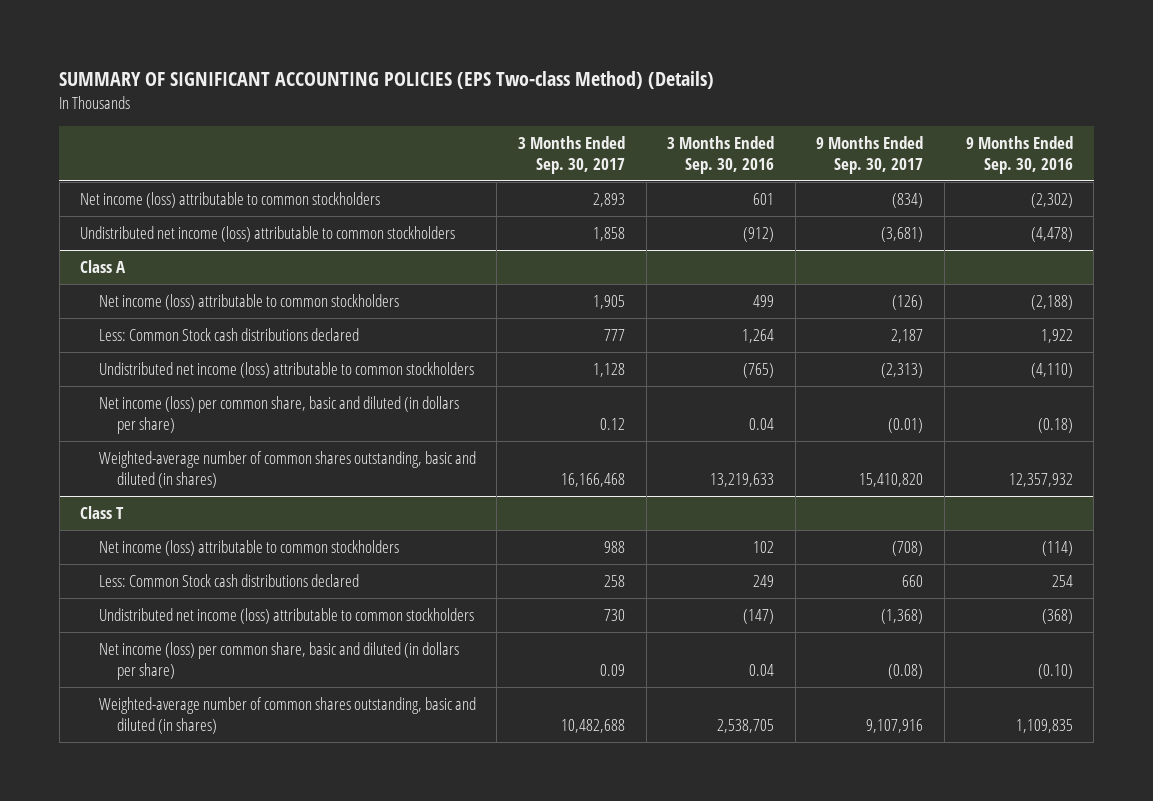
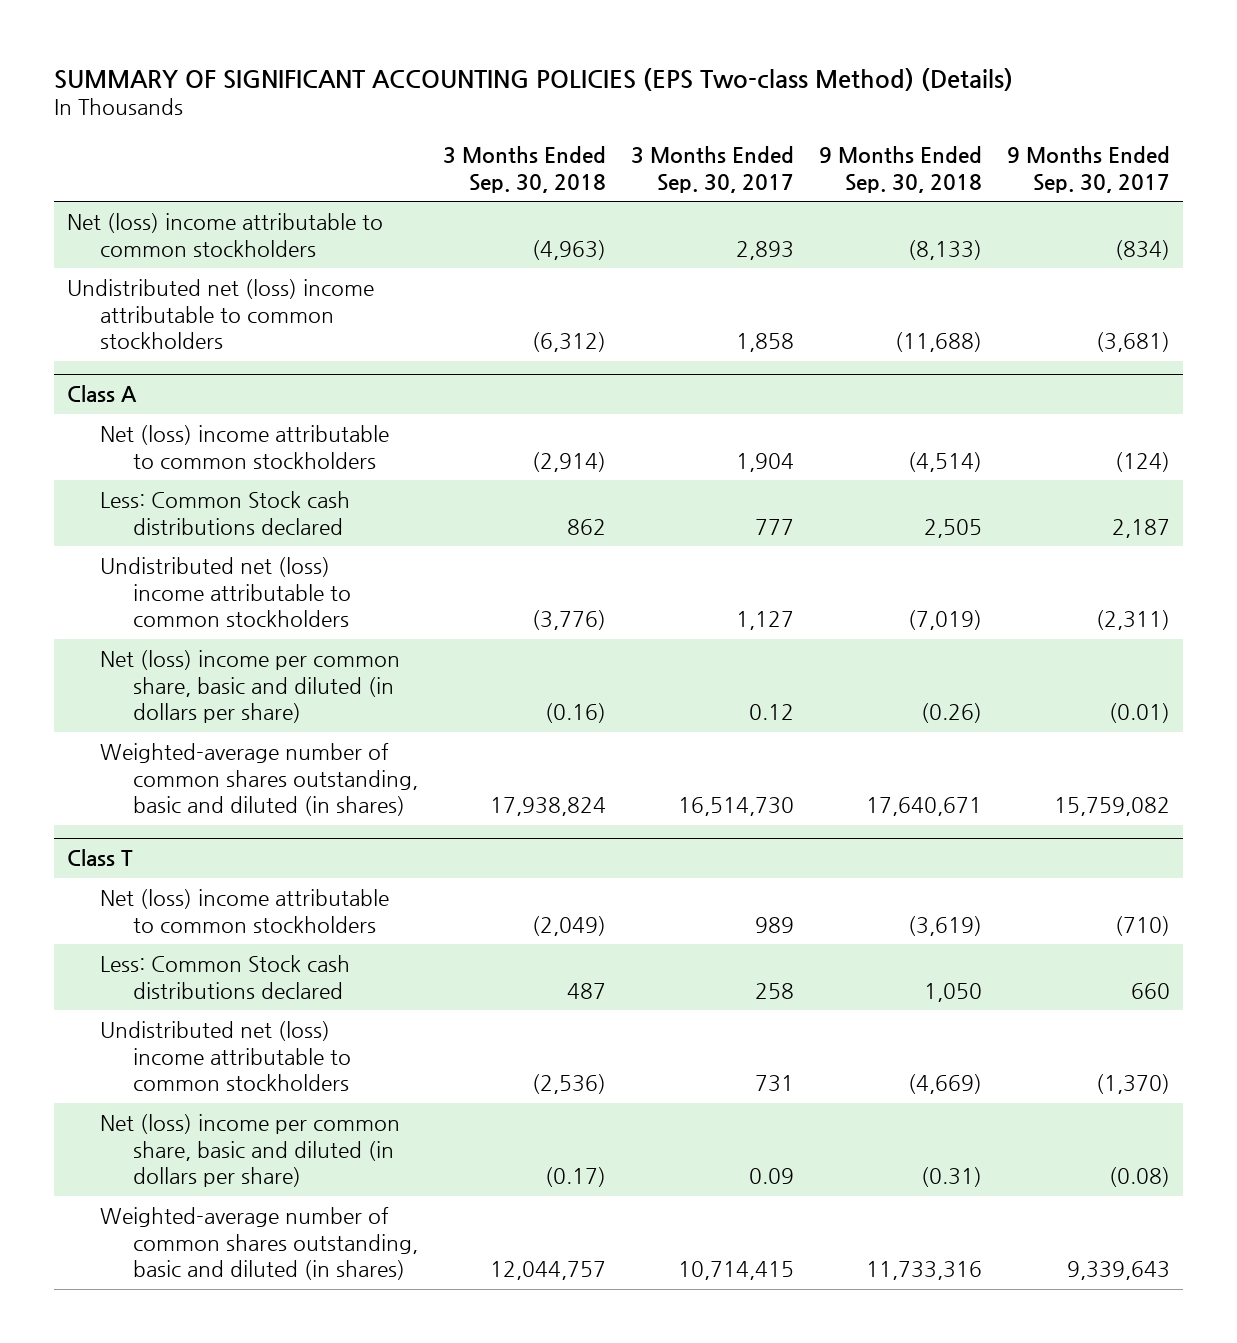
[667,135,775,174] 3 Months Ended Sep. 30, 2016 -> none
[965,135,1073,174] 9 Months Ended Sep. 30, 2016 -> none
none -> [442,146,606,193] 3 Months Ended Sep. 30, 2018
none -> [819,146,983,193] 9 Months Ended Sep. 30, 2018
[80,192,381,209] Net income (loss) attributable to common stockholders -> [66,213,383,257] Net (loss) income attributable to common stockholders
[80,226,456,243] Undistributed net income (loss) attributable to common stockholders -> [66,279,374,349] Undistributed net (loss) income attributable to common stockholders
[98,294,399,311] Net income (loss) attributable to common stockholders -> [99,425,389,469] Net (loss) income attributable to common stockholders
[592,295,625,310] 1,905 -> [736,452,795,472] 1,904
[892,295,924,311] (126) -> [1115,451,1171,472] (124)
[98,362,474,379] Undistributed net income (loss) attributable to common stockholders -> [99,557,351,627] Undistributed net (loss) income attributable to common stockholders
[592,363,625,378] 1,128 -> [736,610,795,630] 1,127
[881,363,924,379] (2,313) -> [1096,609,1171,630] (2,311)
[98,396,459,434] Net income (loss) per common share, basic and diluted (in dollars per share) -> [99,650,400,723] Net (loss) income per common share, basic and diluted (in dollars per share)
[560,472,625,487] 16,166,468 -> [678,796,795,816] 16,514,730
[859,472,924,487] 15,410,820 -> [1054,796,1171,816] 15,759,082
[98,540,399,557] Net income (loss) attributable to common stockholders -> [99,889,389,933] Net (loss) income attributable to common stockholders
[603,541,625,554] 988 -> [755,916,795,933] 989
[892,541,924,557] (708) -> [1115,915,1171,936] (710)
[98,608,474,625] Undistributed net income (loss) attributable to common stockholders -> [99,1021,351,1091] Undistributed net (loss) income attributable to common stockholders
[603,609,625,622] 730 -> [755,1074,795,1092] 731
[881,609,924,625] (1,368) -> [1096,1073,1171,1094] (1,370)
[98,642,459,680] Net income (loss) per common share, basic and diluted (in dollars per share) -> [99,1114,400,1187] Net (loss) income per common share, basic and diluted (in dollars per share)
[560,718,625,733] 10,482,688 -> [678,1260,795,1280] 10,714,415
[866,718,924,733] 9,107,916 -> [1067,1260,1171,1280] 9,339,643

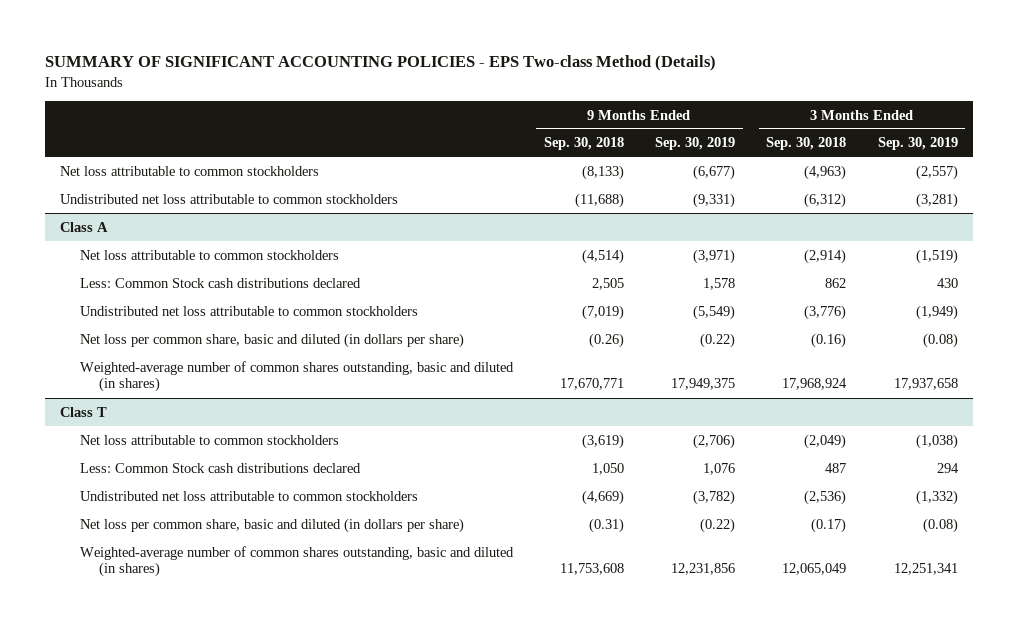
[54,67,1014,91] SUMMARY OF SIGNIFICANT ACCOUNTING POLICIES (EPS Two-class Method) (Details) -> [44,55,716,72] SUMMARY OF SIGNIFICANT ACCOUNTING POLICIES - EPS Two-class Method (Details)
[631,146,795,193] 3 Months Ended Sep. 30, 2017 -> none
[1007,146,1171,193] 9 Months Ended Sep. 30, 2017 -> none
none -> [655,137,736,151] Sep. 30, 2019
none -> [877,137,958,151] Sep. 30, 2019
[66,213,383,257] Net (loss) income attributable to common stockholders -> [60,165,320,176] Net loss attributable to common stockholders
[66,279,374,349] Undistributed net (loss) income attributable to common stockholders -> [60,193,399,204] Undistributed net loss attributable to common stockholders
[99,425,389,469] Net (loss) income attributable to common stockholders -> [79,249,339,260] Net loss attributable to common stockholders
[99,557,351,627] Undistributed net (loss) income attributable to common stockholders -> [79,305,418,316] Undistributed net loss attributable to common stockholders
[99,650,400,723] Net (loss) income per common share, basic and diluted (in dollars per share) -> [79,332,464,348] Net loss per common share, basic and diluted (in dollars per share)
[489,796,606,816] 17,938,824 -> [782,378,848,391] 17,968,924
[866,796,983,816] 17,640,671 -> [559,378,624,391] 17,670,771
[99,889,389,933] Net (loss) income attributable to common stockholders -> [79,434,339,445] Net loss attributable to common stockholders
[99,1021,351,1091] Undistributed net (loss) income attributable to common stockholders -> [79,490,418,501] Undistributed net loss attributable to common stockholders
[99,1114,400,1187] Net (loss) income per common share, basic and diluted (in dollars per share) -> [79,517,464,533] Net loss per common share, basic and diluted (in dollars per share)
[489,1260,606,1280] 12,044,757 -> [782,563,847,576] 12,065,049
[866,1260,983,1280] 11,733,316 -> [559,563,624,576] 11,753,608

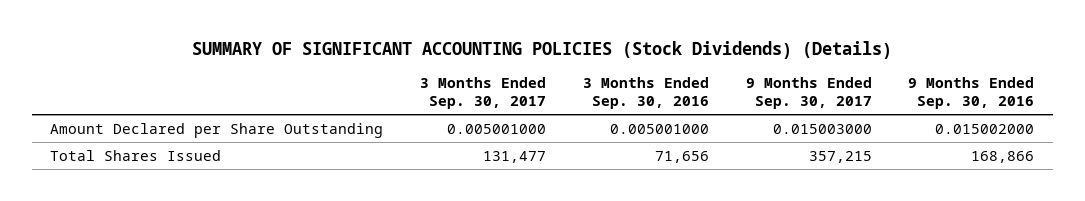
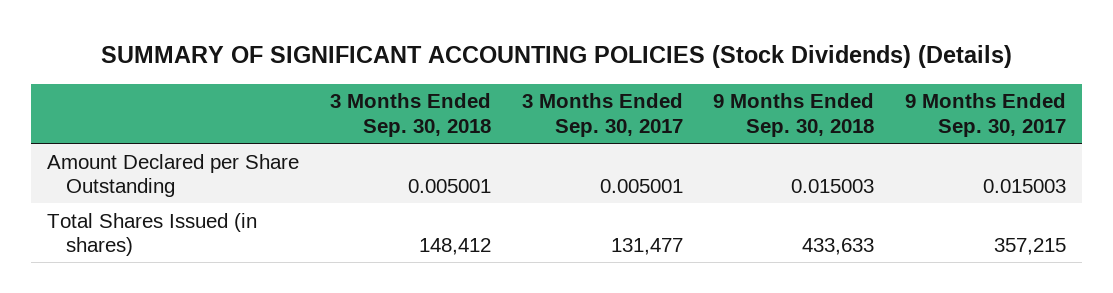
[582,77,709,109] 3 Months Ended Sep. 30, 2016 -> none
[908,77,1035,109] 9 Months Ended Sep. 30, 2016 -> none
none -> [329,93,491,137] 3 Months Ended Sep. 30, 2018
none -> [713,93,875,137] 9 Months Ended Sep. 30, 2018
[447,123,547,134] 0.005001000 -> [599,179,683,194] 0.005001
[772,123,872,134] 0.015003000 -> [983,179,1067,194] 0.015003
[50,149,222,161] Total Shares Issued -> [46,212,257,257] Total Shares Issued (in shares)

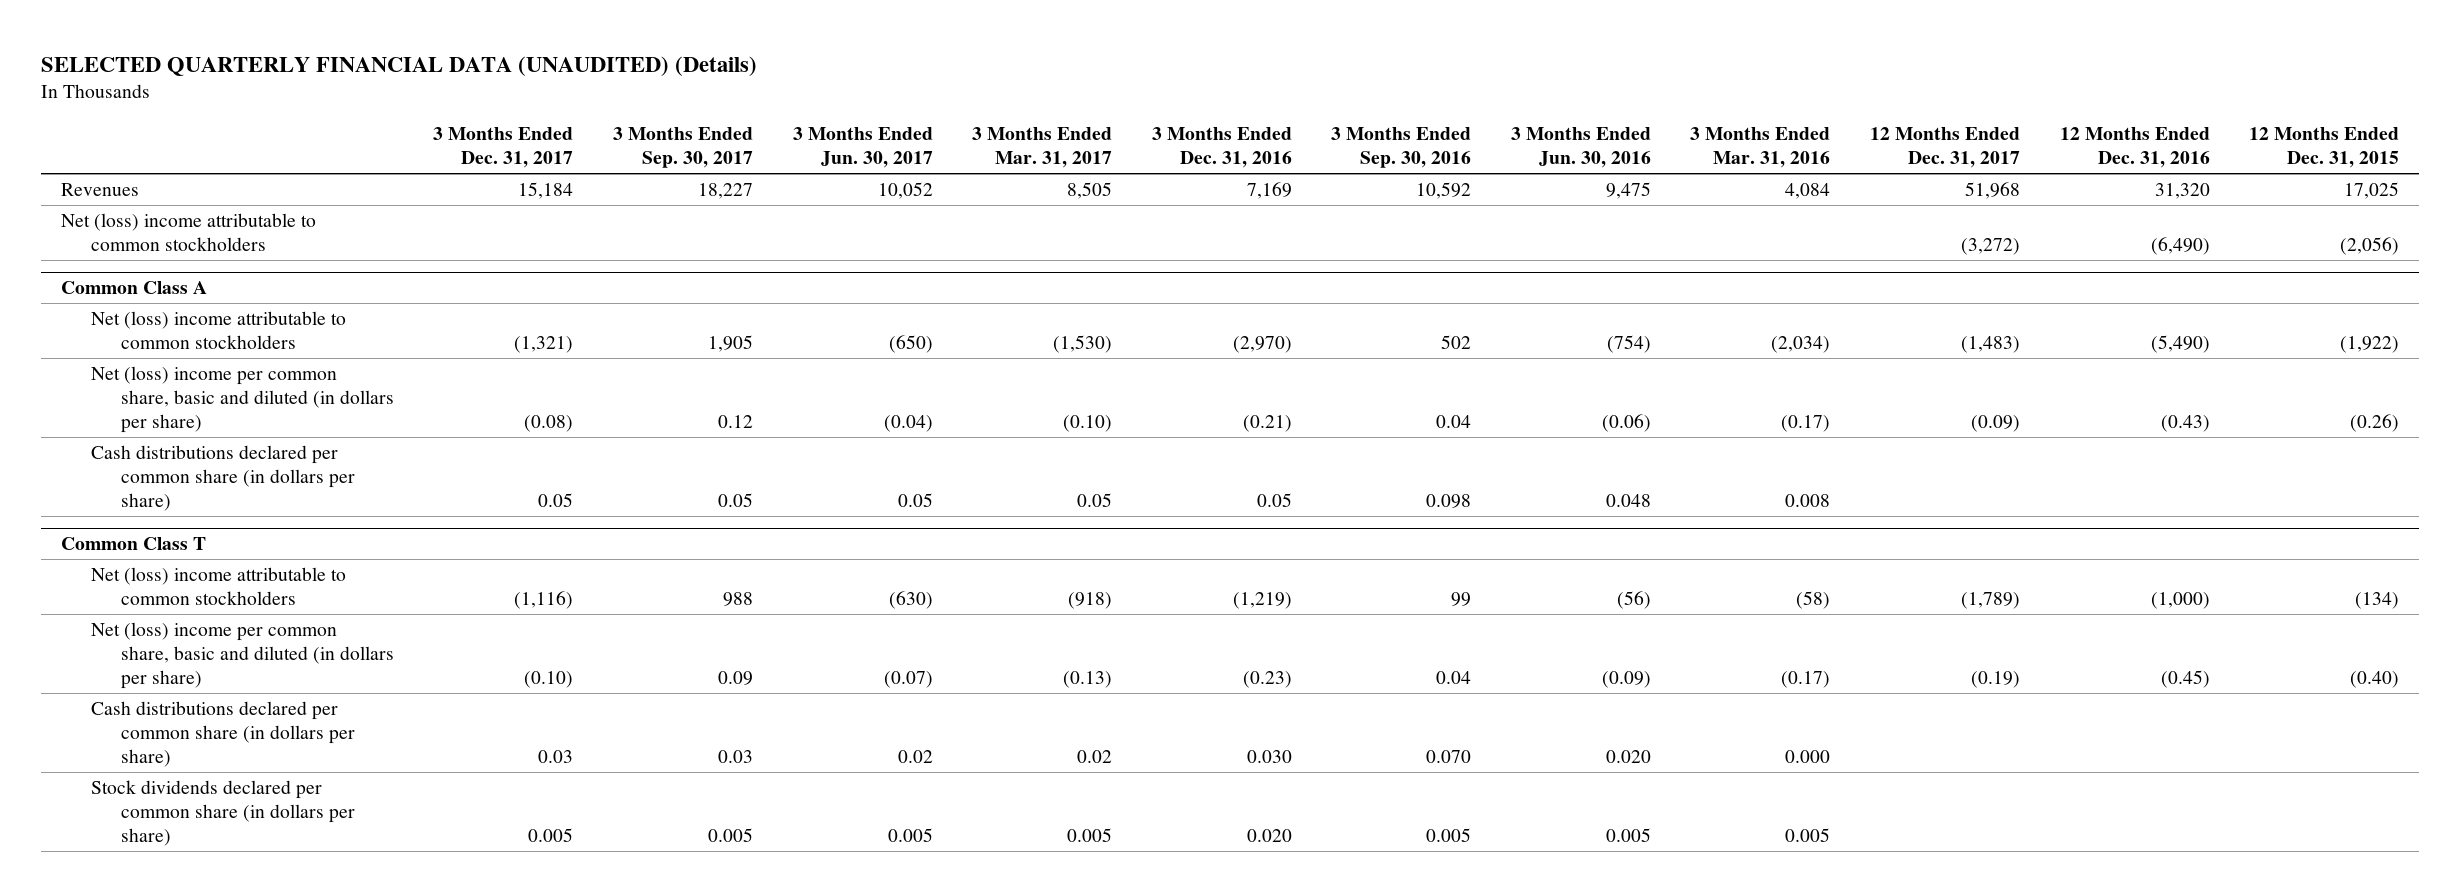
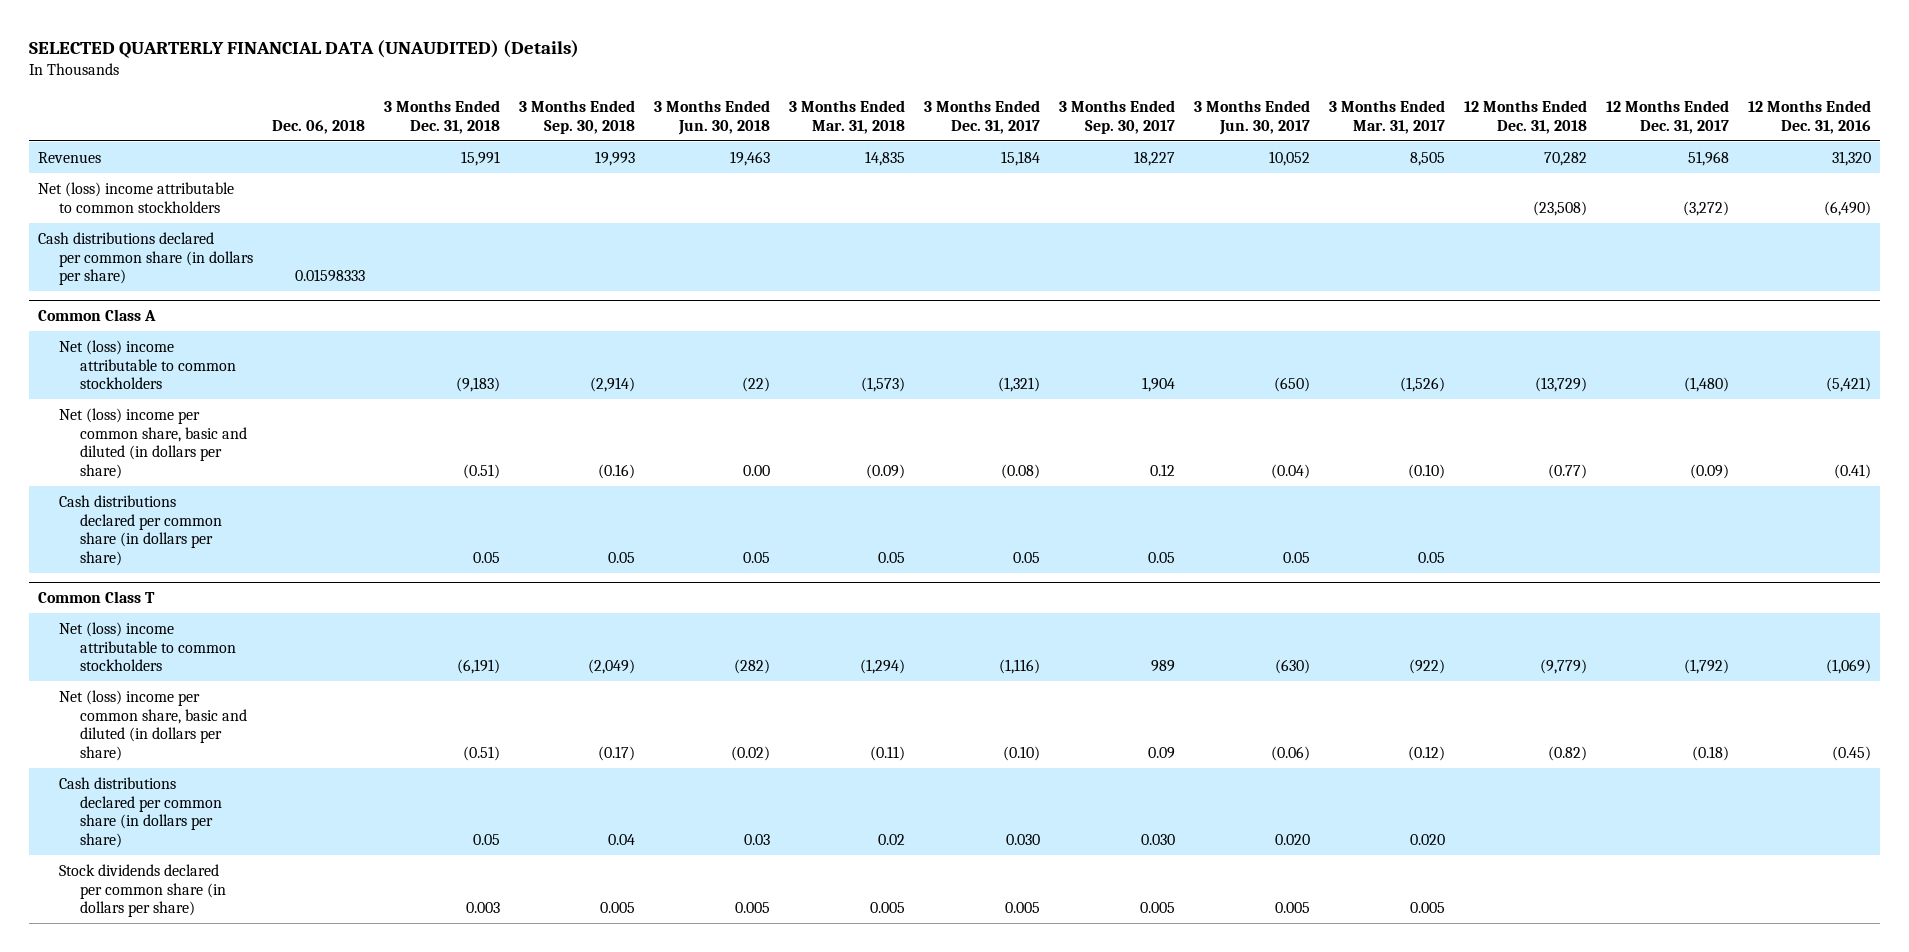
[1151,126,1292,169] 3 Months Ended Dec. 31, 2016 -> none
[1331,126,1472,169] 3 Months Ended Sep. 30, 2016 -> none
[1510,126,1651,169] 3 Months Ended Jun. 30, 2016 -> none
[1690,126,1831,169] 3 Months Ended Mar. 31, 2016 -> none
[2249,126,2400,169] 12 Months Ended Dec. 31, 2015 -> none
none -> [271,119,365,134] Dec. 06, 2018
none -> [383,100,500,134] 3 Months Ended Dec. 31, 2018
none -> [518,100,635,134] 3 Months Ended Sep. 30, 2018
none -> [653,100,770,135] 3 Months Ended Jun. 30, 2018
none -> [788,100,905,134] 3 Months Ended Mar. 31, 2018
none -> [1463,100,1587,134] 12 Months Ended Dec. 31, 2018
none -> [38,232,253,286] Cash distributions declared per common share (in dollars per share)
[708,335,754,353] 1,905 -> [1141,377,1175,393] 1,904
[1053,335,1113,354] (1,530) -> [1399,377,1445,393] (1,526)
[1960,336,2020,354] (1,483) -> [1683,377,1729,393] (1,480)
[2150,335,2210,354] (5,490) -> [1825,377,1871,393] (5,421)
[2160,415,2210,433] (0.43) -> [1833,463,1871,479] (0.41)
[723,592,754,607] 988 -> [1150,660,1175,673] 989
[1068,592,1113,610] (918) -> [1408,659,1445,675] (922)
[1960,592,2020,610] (1,789) -> [1683,659,1729,675] (1,792)
[2150,592,2210,610] (1,000) -> [1825,659,1871,675] (1,069)
[883,671,933,689] (0.07) -> [1270,745,1310,761] (0.06)
[1063,671,1113,689] (0.13) -> [1407,745,1445,761] (0.12)
[1970,671,2020,689] (0.19) -> [1691,745,1729,761] (0.18)
[538,750,574,764] 0.03 -> [1005,833,1040,845] 0.030
[718,750,754,764] 0.03 -> [1140,833,1175,845] 0.030
[897,750,933,764] 0.02 -> [1274,833,1310,845] 0.020
[1077,750,1113,764] 0.02 -> [1409,833,1445,845] 0.020

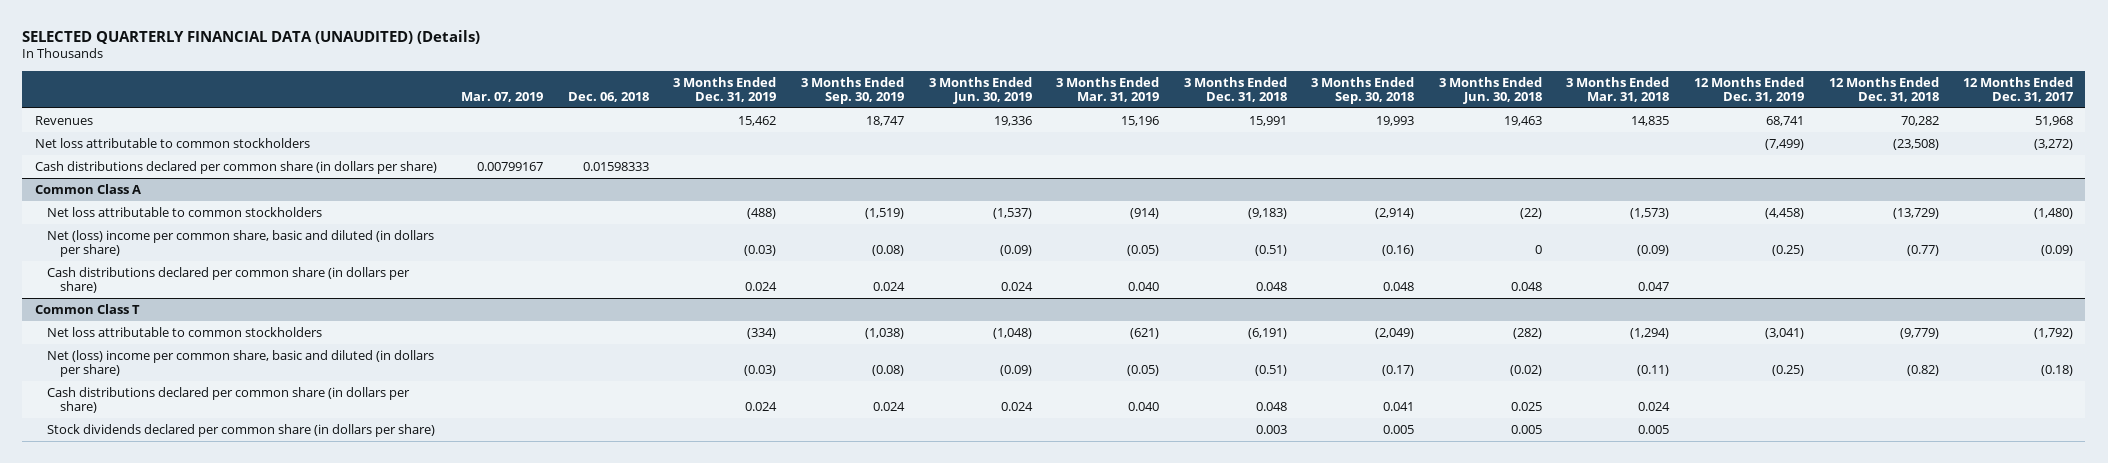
[923,100,1040,134] 3 Months Ended Dec. 31, 2017 -> none
[1058,100,1175,134] 3 Months Ended Sep. 30, 2017 -> none
[1193,100,1310,135] 3 Months Ended Jun. 30, 2017 -> none
[1328,100,1445,134] 3 Months Ended Mar. 31, 2017 -> none
[1747,100,1871,134] 12 Months Ended Dec. 31, 2016 -> none
none -> [461,92,544,103] Mar. 07, 2019
none -> [673,76,777,103] 3 Months Ended Dec. 31, 2019
none -> [800,76,904,105] 3 Months Ended Sep. 30, 2019
none -> [928,76,1032,105] 3 Months Ended Jun. 30, 2019
none -> [1056,76,1160,103] 3 Months Ended Mar. 31, 2019
none -> [1694,76,1805,103] 12 Months Ended Dec. 31, 2019
[38,182,235,213] Net (loss) income attributable to common stockholders -> [34,137,310,148] Net loss attributable to common stockholders
[58,340,236,390] Net (loss) income attributable to common stockholders -> [47,206,323,217] Net loss attributable to common stockholders
[742,464,770,476] 0.00 -> [1534,245,1542,255] 0
[472,551,500,563] 0.05 -> [1255,282,1287,292] 0.048
[607,551,635,563] 0.05 -> [1383,282,1415,292] 0.048
[742,551,770,563] 0.05 -> [1510,282,1542,292] 0.048
[877,551,905,563] 0.05 -> [1638,282,1670,292] 0.047
[58,622,236,672] Net (loss) income attributable to common stockholders -> [47,326,323,337] Net loss attributable to common stockholders
[472,833,500,845] 0.05 -> [1255,402,1287,412] 0.048
[607,833,635,845] 0.04 -> [1383,402,1415,412] 0.041
[743,833,770,845] 0.03 -> [1510,402,1542,412] 0.025
[877,833,905,845] 0.02 -> [1638,402,1671,412] 0.024

